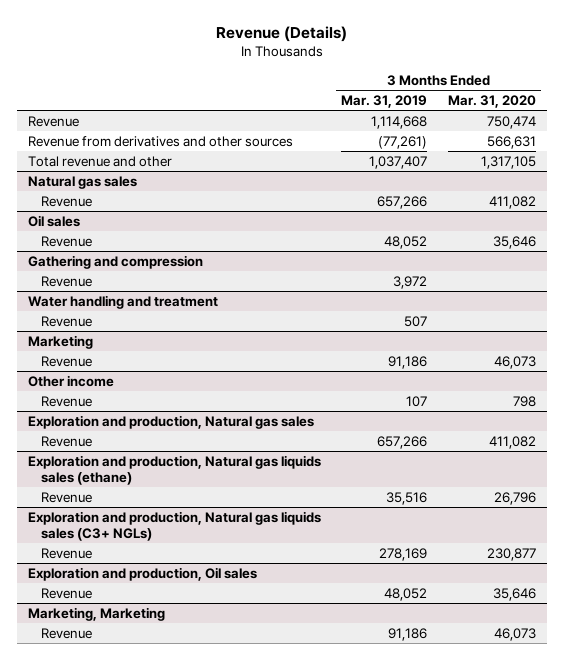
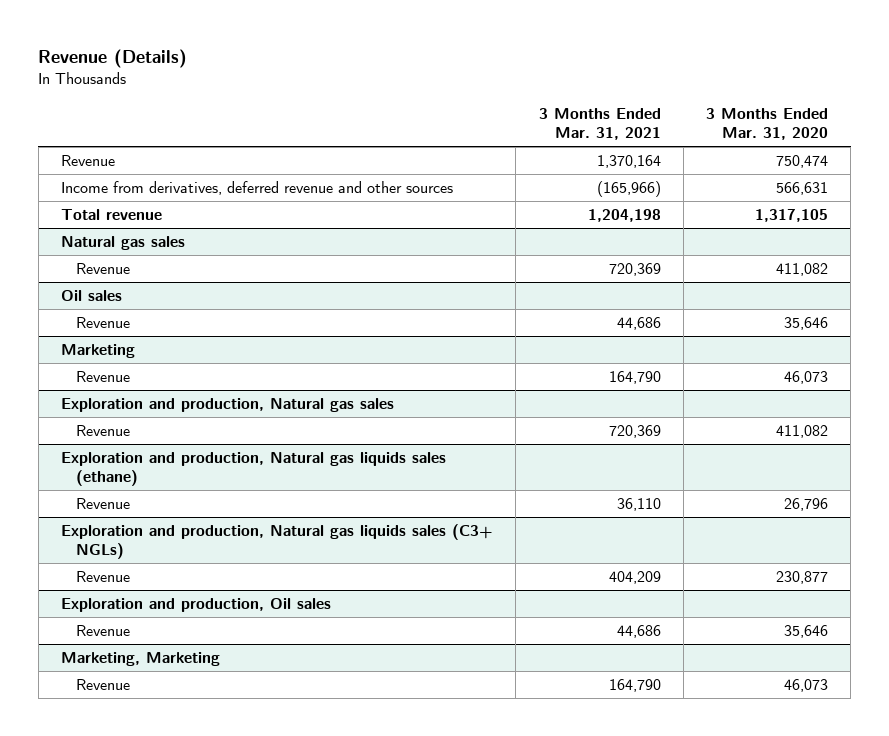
[341,94,428,108] Mar. 31, 2019 -> none
none -> [538,108,661,141] 3 Months Ended Mar. 31, 2021
[27,135,293,147] Revenue from derivatives and other sources -> [61,181,454,196] Income from derivatives, deferred revenue and other sources
[27,155,172,167] Total revenue and other -> [61,209,163,221] Total revenue
[27,254,203,269] Gathering and compression -> none
[40,275,92,287] Revenue -> none
[27,294,218,309] Water handling and treatment -> none
[40,315,92,327] Revenue -> none
[27,374,114,387] Other income -> none
[40,395,92,407] Revenue -> none

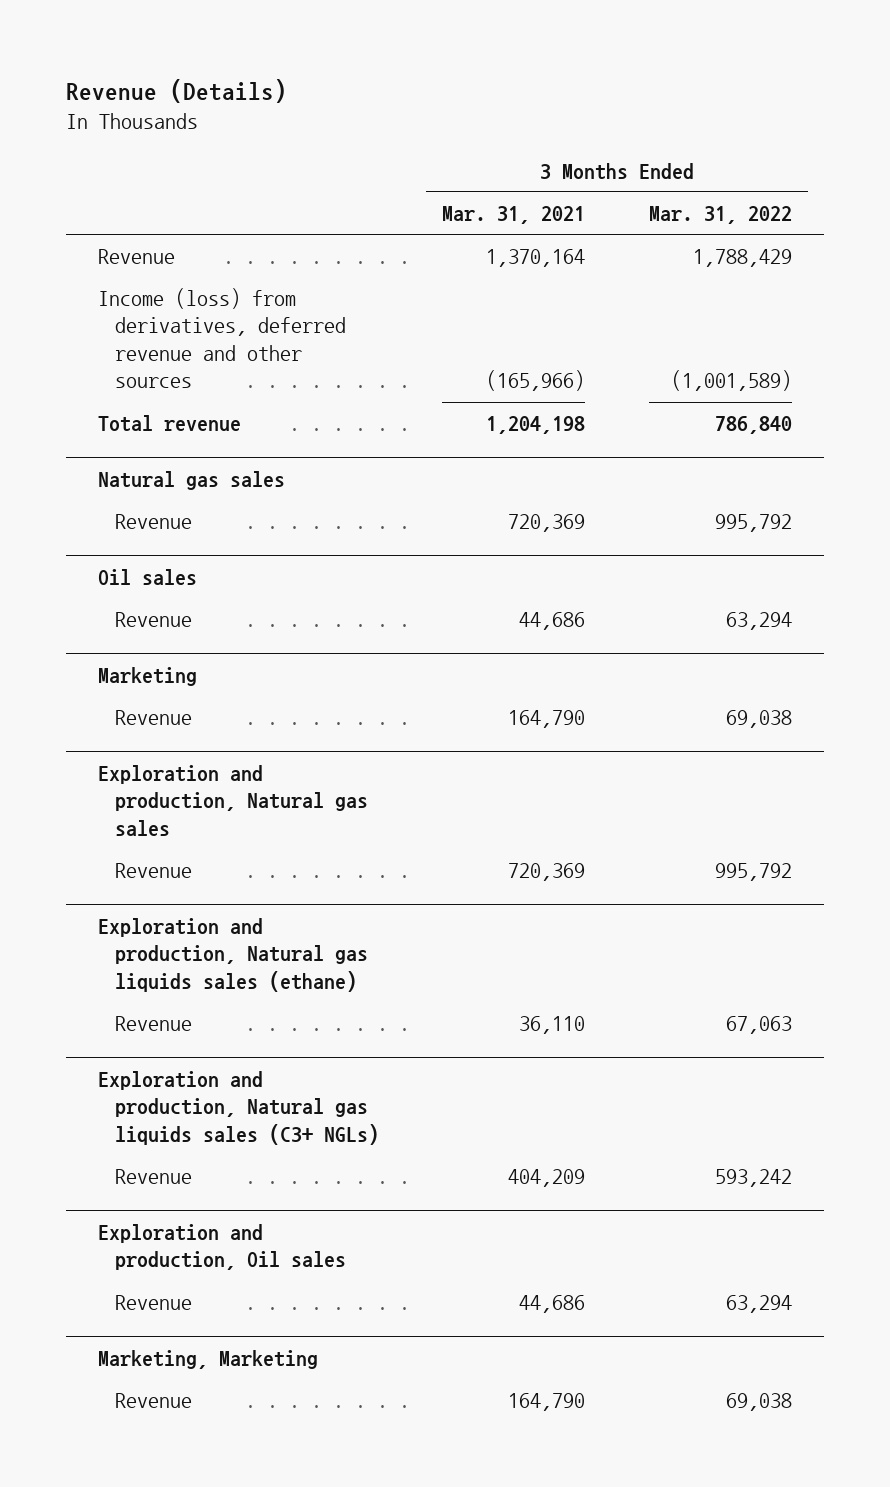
[706,108,829,141] 3 Months Ended Mar. 31, 2020 -> none
none -> [648,205,792,224] Mar. 31, 2022
[61,181,454,196] Income from derivatives, deferred revenue and other sources -> [97,288,346,389] Income (loss) from derivatives, deferred revenue and other sources

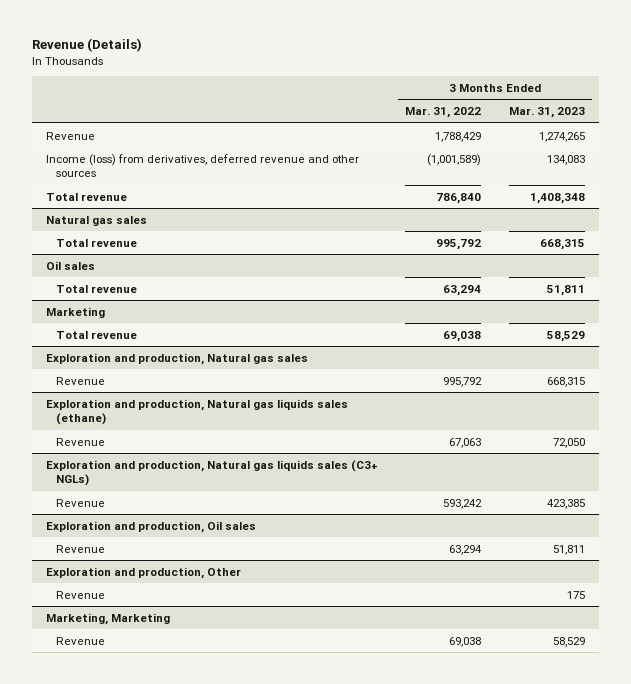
[442,205,586,224] Mar. 31, 2021 -> none
none -> [509,107,586,119] Mar. 31, 2023
[114,514,192,530] Revenue -> [56,238,138,247] Total revenue
[114,612,192,628] Revenue -> [56,284,138,293] Total revenue
[114,710,192,726] Revenue -> [56,330,138,339] Total revenue
none -> [45,566,241,579] Exploration and production, Other
none -> [56,590,106,599] Revenue

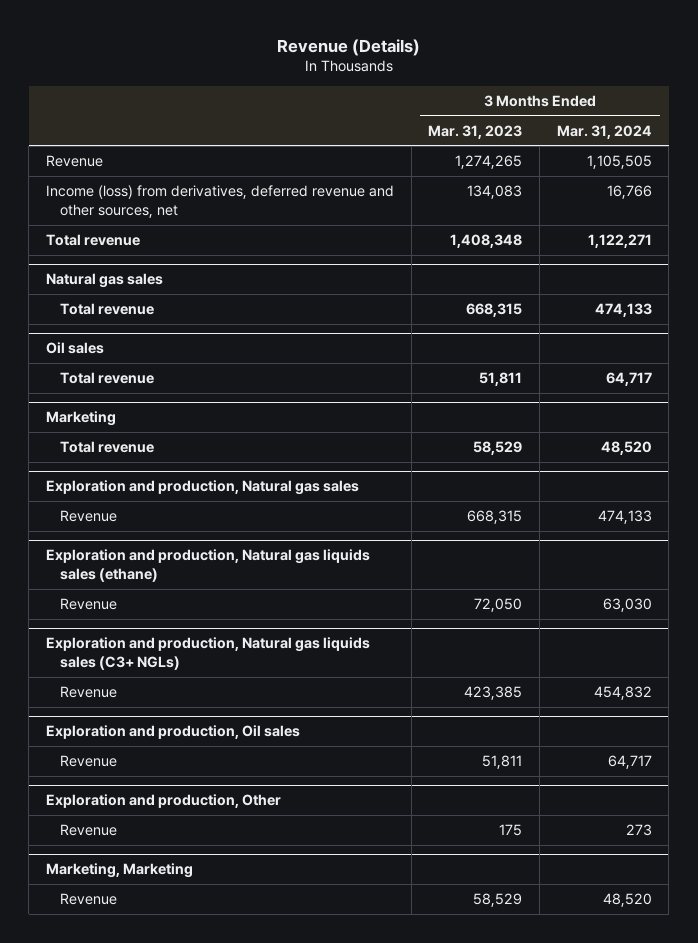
[405,107,482,119] Mar. 31, 2022 -> none
none -> [556,124,652,139] Mar. 31, 2024
[45,153,359,178] Income (loss) from derivatives, deferred revenue and other sources -> [46,185,395,218] Income (loss) from derivatives, deferred revenue and other sources, net

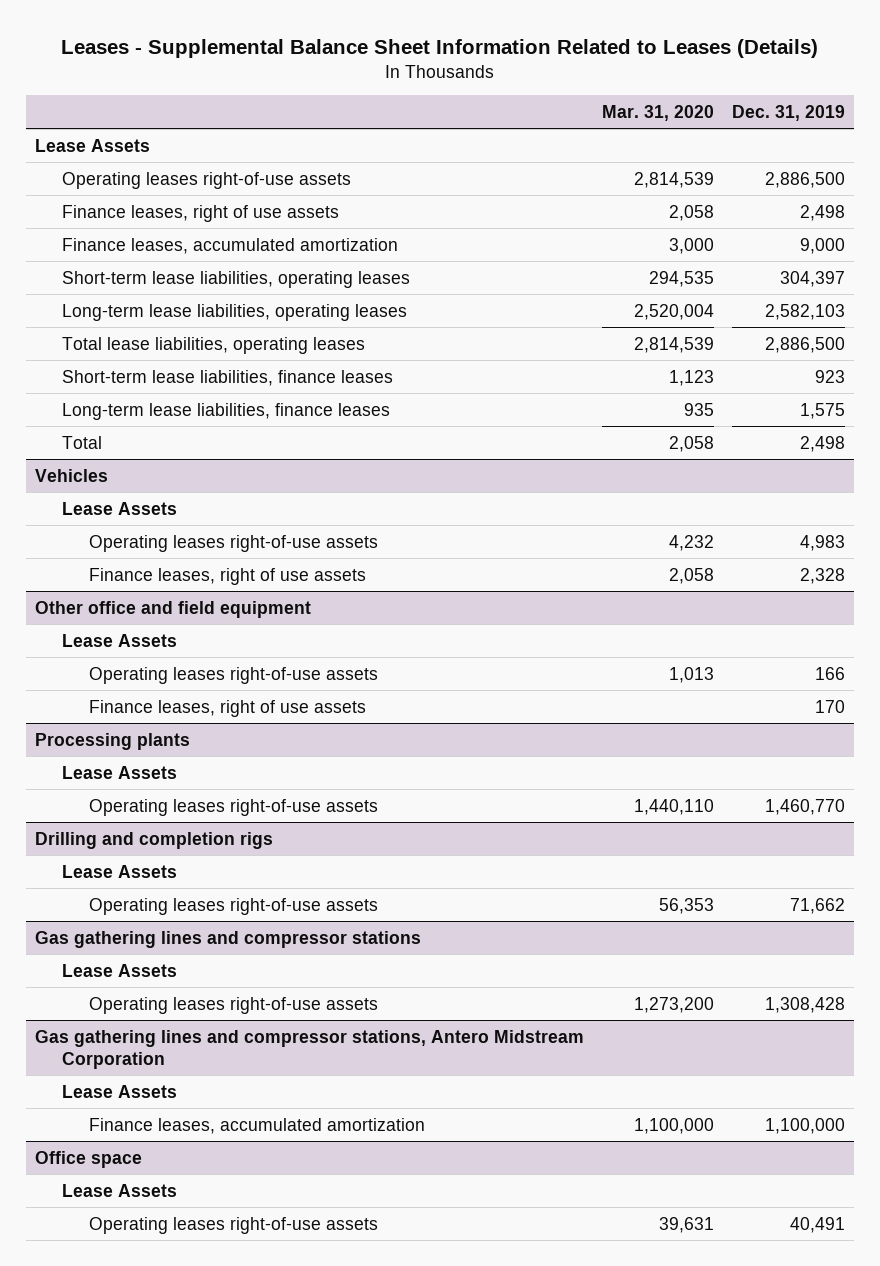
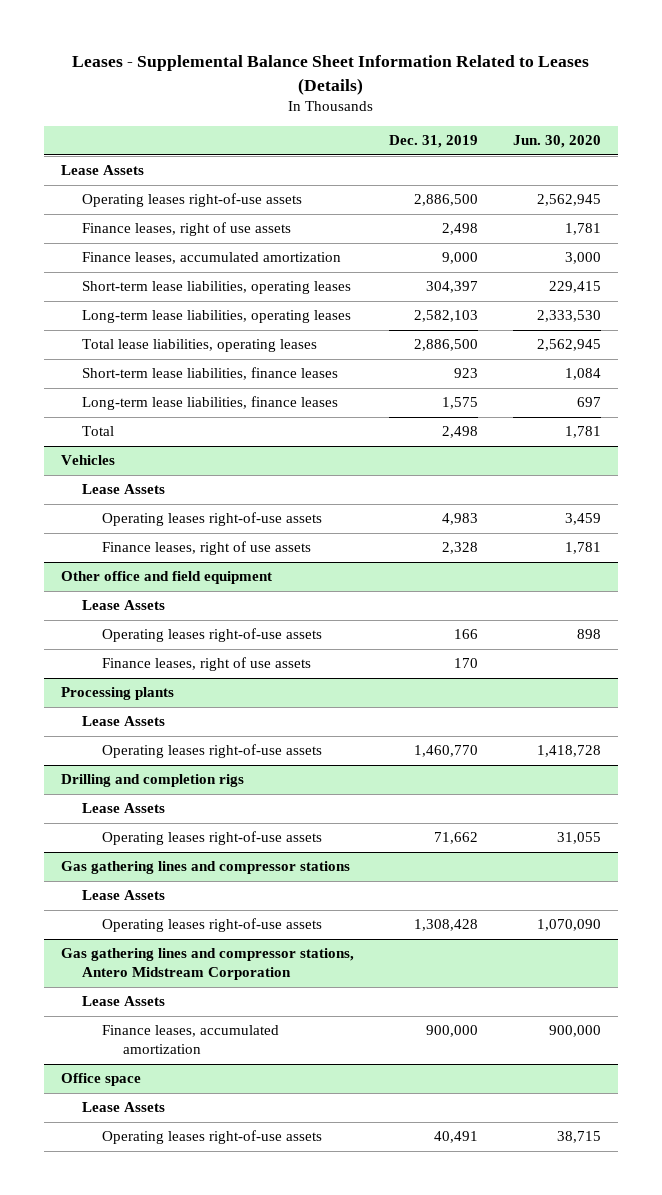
[601,104,714,121] Mar. 31, 2020 -> none
none -> [512,135,601,149] Jun. 30, 2020
[764,1117,845,1134] 1,100,000 -> [426,1025,479,1038] 900,000

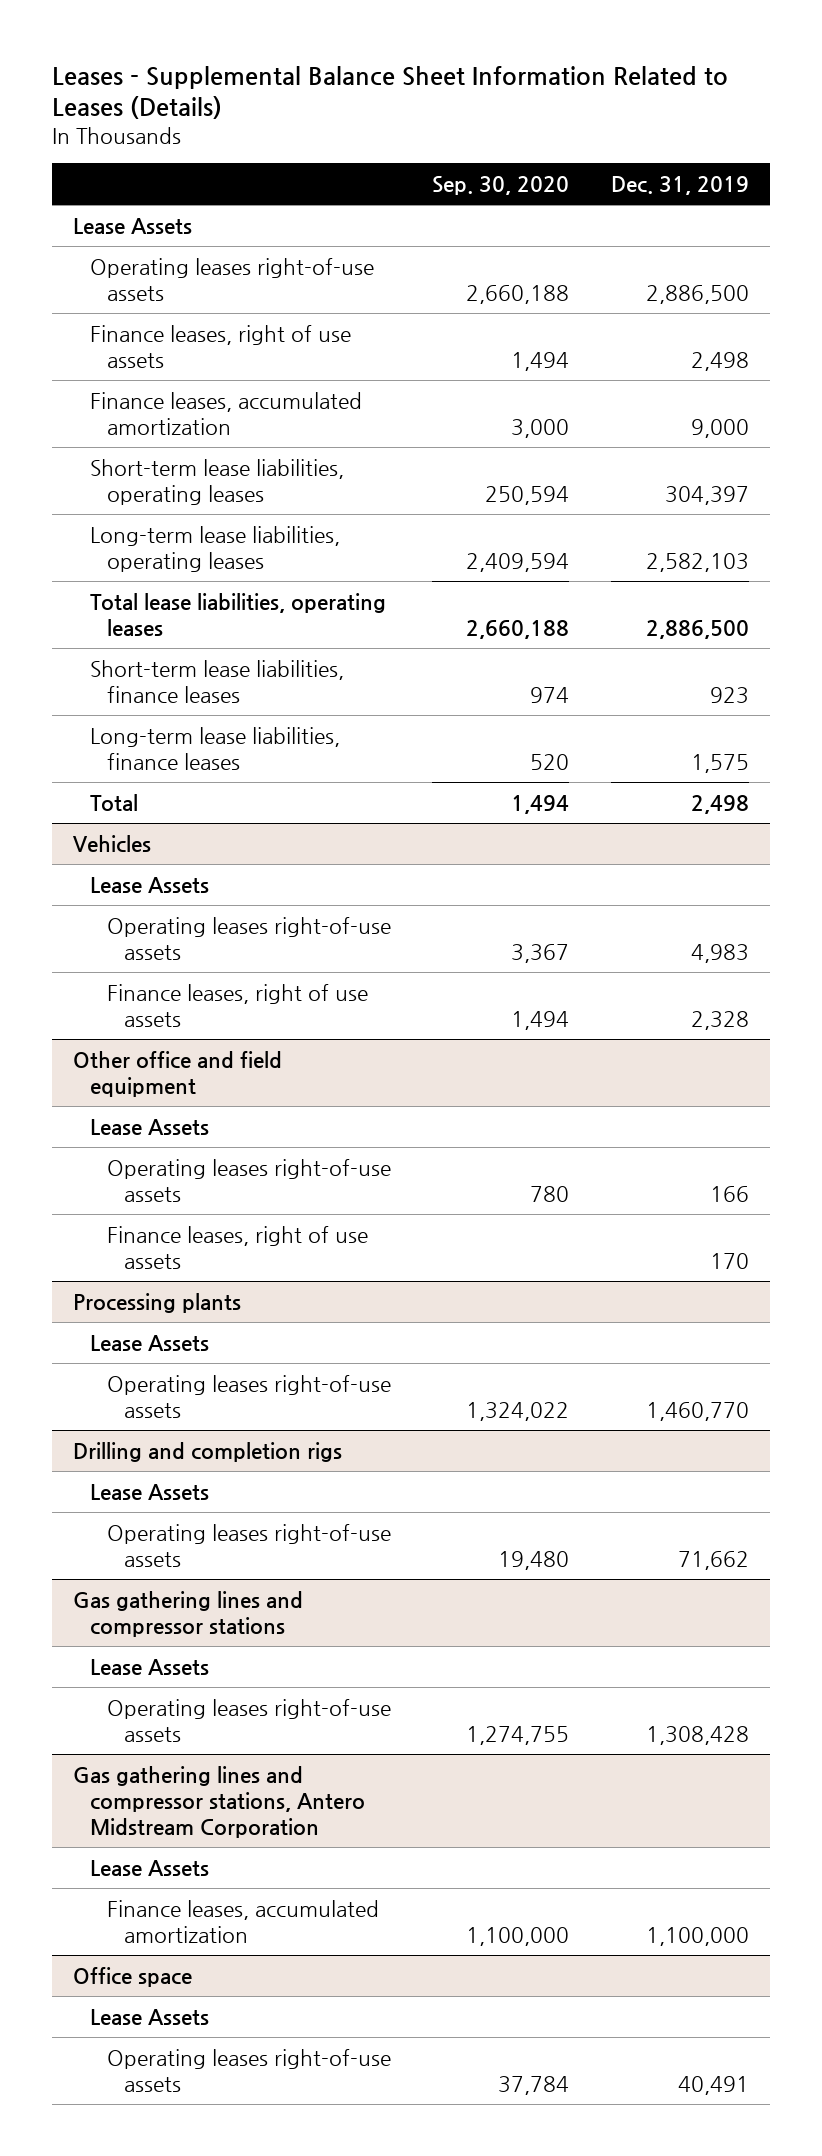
[512,135,601,149] Jun. 30, 2020 -> none
none -> [432,175,570,195] Sep. 30, 2020
[426,1025,479,1038] 900,000 -> [645,1926,749,1946] 1,100,000

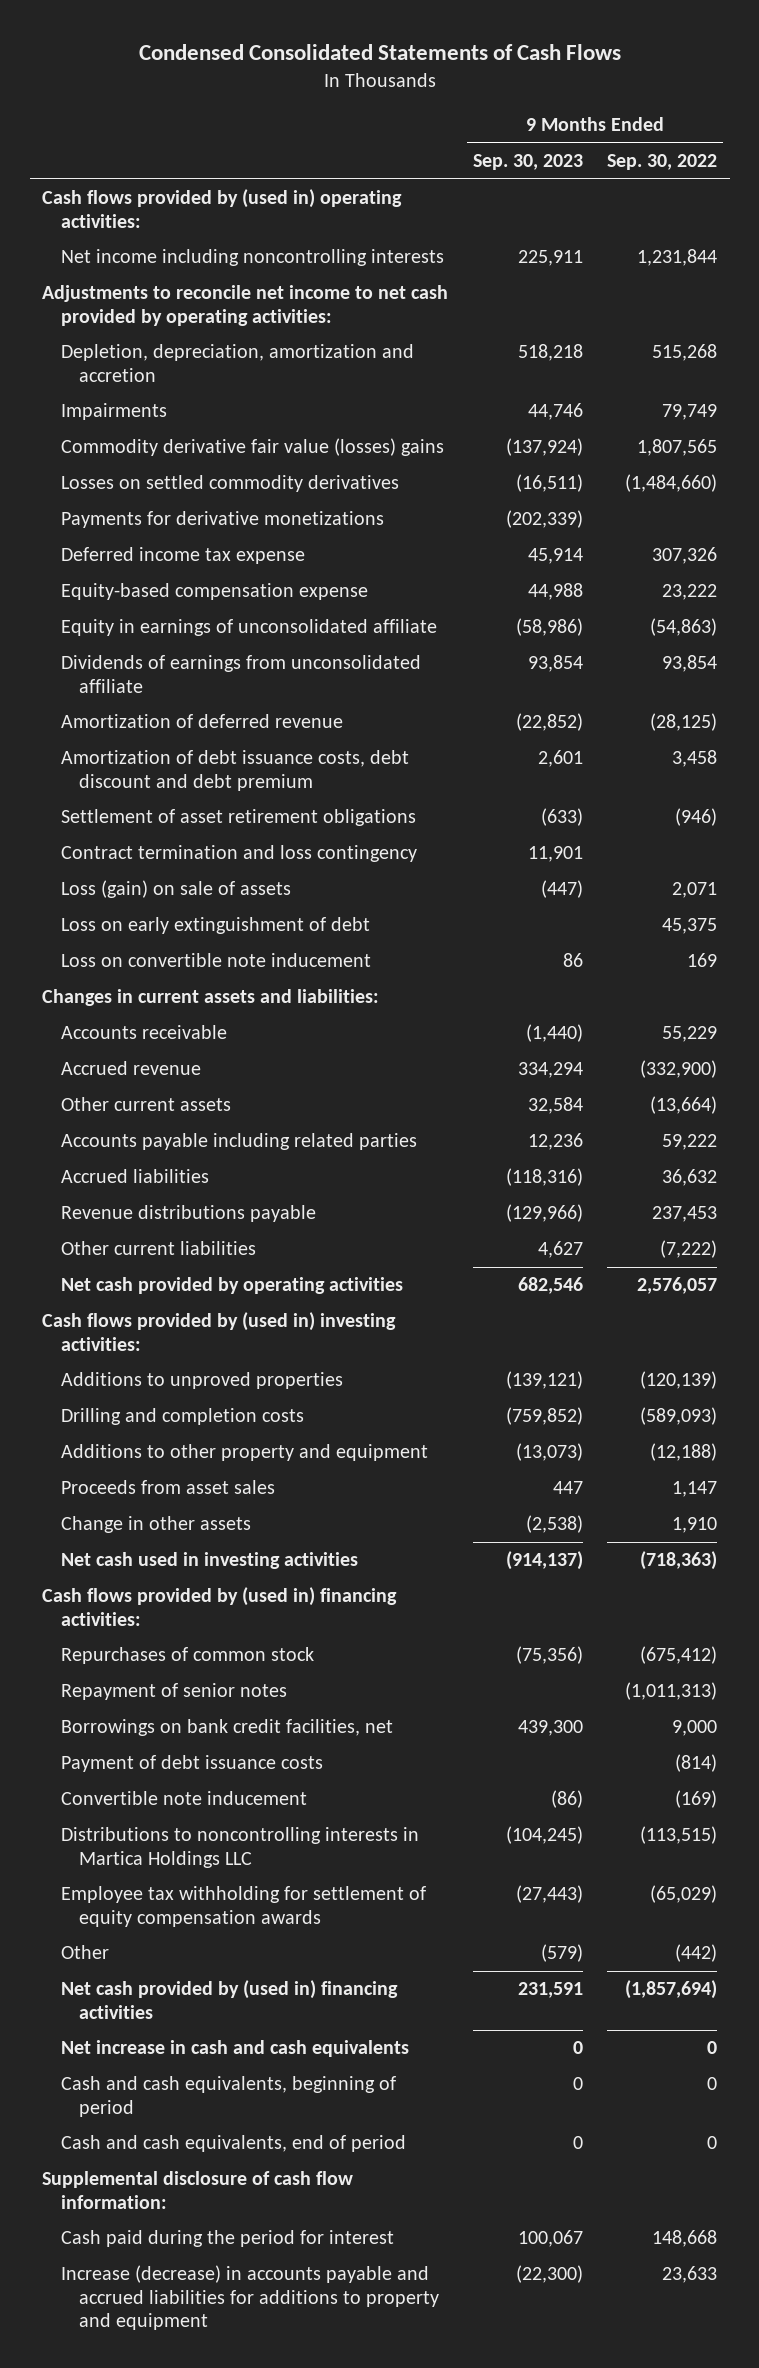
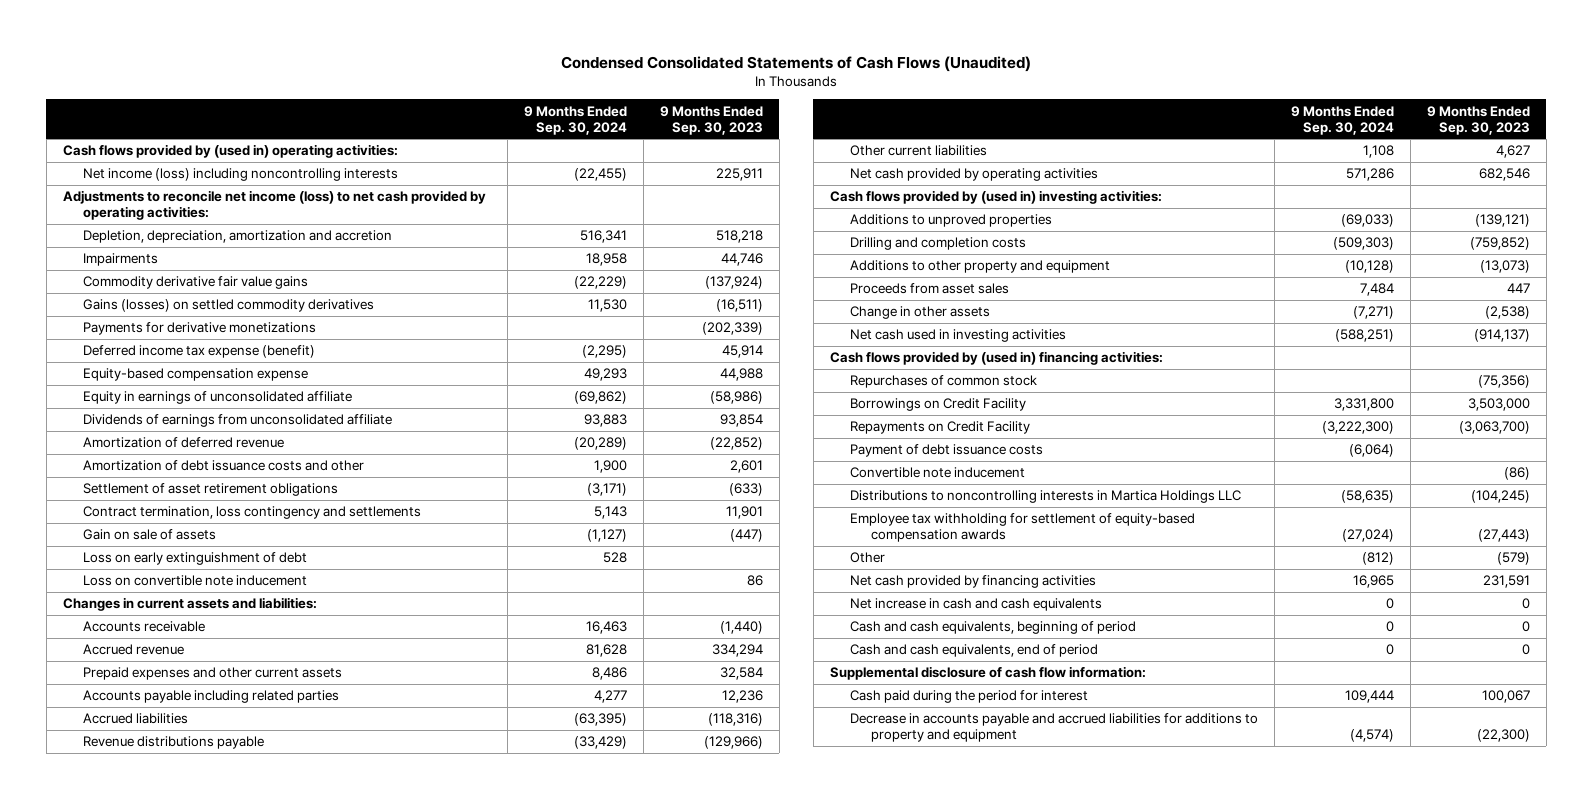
[138,44,621,61] Condensed Consolidated Statements of Cash Flows -> [561,55,1032,72] Condensed Consolidated Statements of Cash Flows (Unaudited)
[607,154,718,171] Sep. 30, 2022 -> none
none -> [524,105,628,135] 9 Months Ended Sep. 30, 2024
[60,249,444,267] Net income including noncontrolling interests -> [83,168,399,182] Net income (loss) including noncontrolling interests
[42,285,449,326] Adjustments to reconcile net income to net cash provided by operating activities: -> [62,190,486,221] Adjustments to reconcile net income (loss) to net cash provided by operating activities:
[60,438,444,457] Commodity derivative fair value (losses) gains -> [83,276,309,290] Commodity derivative fair value gains
[60,475,399,493] Losses on settled commodity derivatives -> [83,299,375,313] Gains (losses) on settled commodity derivatives
[60,547,305,565] Deferred income tax expense -> [83,345,316,359] Deferred income tax expense (benefit)
[60,750,409,791] Amortization of debt issuance costs, debt discount and debt premium -> [83,460,365,472] Amortization of debt issuance costs and other
[60,845,417,863] Contract termination and loss contingency -> [83,506,422,520] Contract termination, loss contingency and settlements
[60,880,291,899] Loss (gain) on sale of assets -> [83,529,217,541] Gain on sale of assets
[60,1097,231,1112] Other current assets -> [83,667,343,681] Prepaid expenses and other current assets
[60,1683,287,1701] Repayment of senior notes -> none
[60,1719,393,1737] Borrowings on bank credit facilities, net -> none
none -> [850,398,1027,412] Borrowings on Credit Facility
none -> [850,421,1031,435] Repayments on Credit Facility
[60,1886,426,1927] Employee tax withholding for settlement of equity compensation awards -> [850,513,1196,543] Employee tax withholding for settlement of equity-based compensation awards
[60,1980,398,2019] Net cash provided by (used in) financing activities -> [850,575,1097,589] Net cash provided by financing activities
[60,2265,440,2330] Increase (decrease) in accounts payable and accrued liabilities for additions to property and equipment -> [850,713,1259,743] Decrease in accounts payable and accrued liabilities for additions to property and equipment

